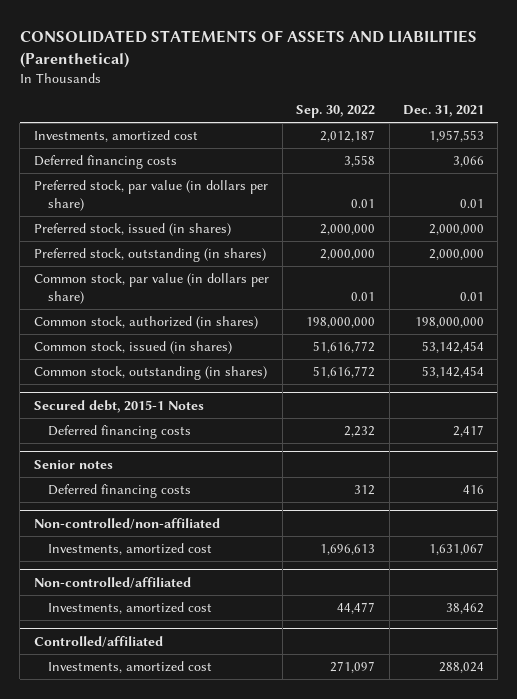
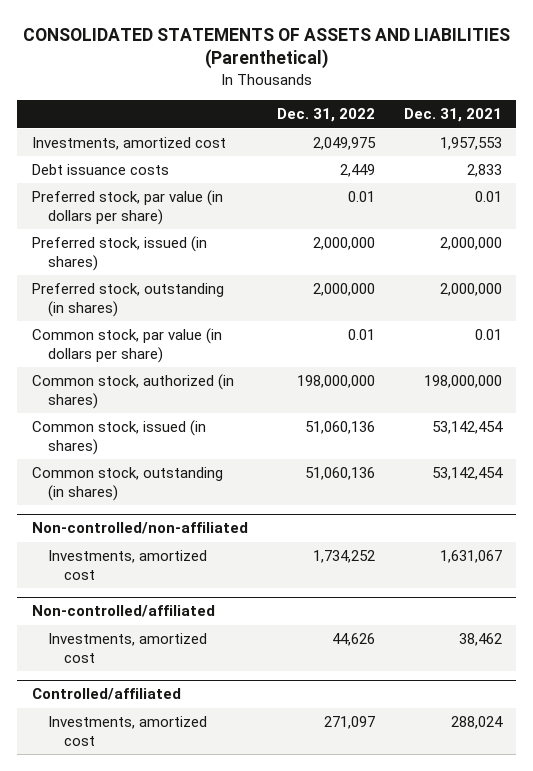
[296,105,376,119] Sep. 30, 2022 -> none
none -> [276,108,375,123] Dec. 31, 2022
[33,155,177,170] Deferred financing costs -> [31,164,169,176] Debt issuance costs
[452,156,484,168] 3,066 -> [466,164,502,178] 2,833
[33,400,204,414] Secured debt, 2015-1 Notes -> none
[48,425,192,440] Deferred financing costs -> none
[33,460,113,470] Senior notes -> none
[48,484,192,499] Deferred financing costs -> none

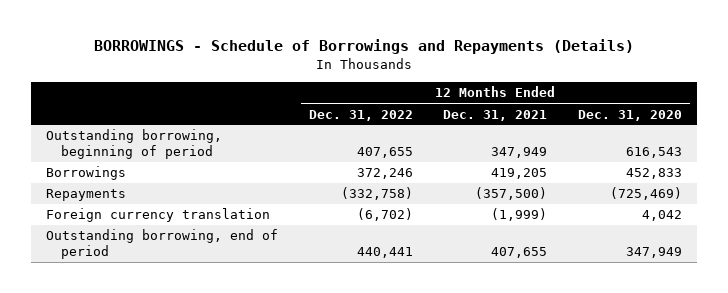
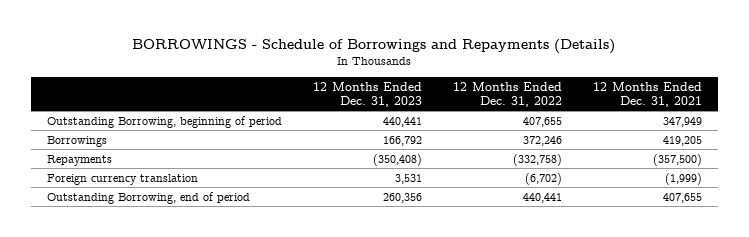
[577,109,682,121] Dec. 31, 2020 -> none
none -> [312,81,422,107] 12 Months Ended Dec. 31, 2023
[46,129,223,160] Outstanding borrowing, beginning of period -> [46,115,282,128] Outstanding Borrowing, beginning of period
[46,229,279,260] Outstanding borrowing, end of period -> [46,191,250,204] Outstanding Borrowing, end of period

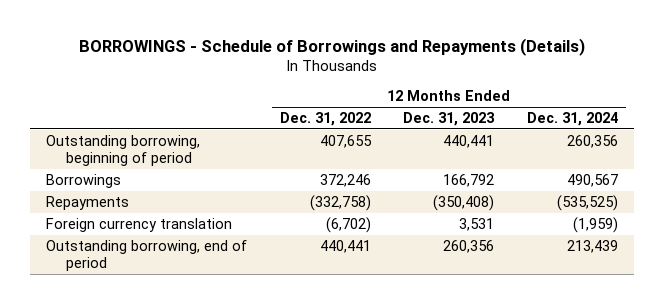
[593,81,703,107] 12 Months Ended Dec. 31, 2021 -> none
none -> [527,112,619,127] Dec. 31, 2024
[46,115,282,128] Outstanding Borrowing, beginning of period -> [46,134,201,167] Outstanding borrowing, beginning of period
[46,191,250,204] Outstanding Borrowing, end of period -> [46,239,248,272] Outstanding borrowing, end of period

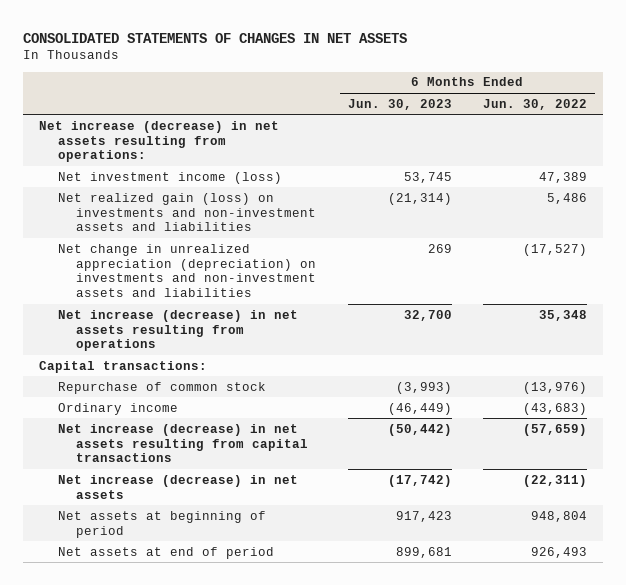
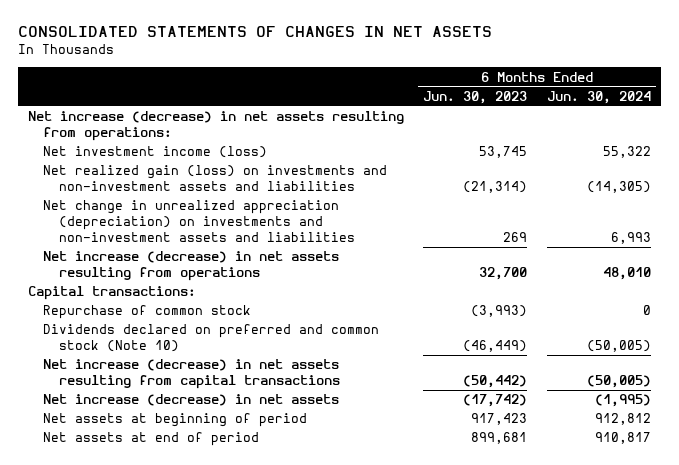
[483,98,588,110] Jun. 30, 2022 -> none
none -> [547,90,652,104] Jun. 30, 2024
[57,402,178,415] Ordinary income -> [43,324,380,353] Dividends declared on preferred and common stock (Note 10)

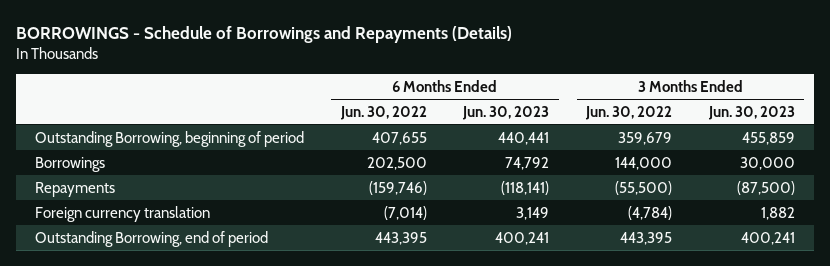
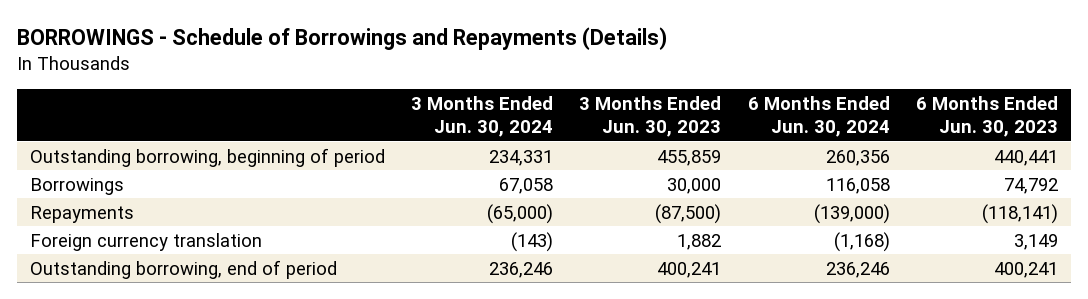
[339,105,427,120] Jun. 30, 2022 -> none
[585,105,673,120] Jun. 30, 2022 -> none
none -> [411,95,554,138] 3 Months Ended Jun. 30, 2024
none -> [747,95,890,138] 6 Months Ended Jun. 30, 2024
[34,130,304,147] Outstanding Borrowing, beginning of period -> [29,147,385,167] Outstanding borrowing, beginning of period
[34,230,268,247] Outstanding Borrowing, end of period -> [29,259,337,279] Outstanding borrowing, end of period

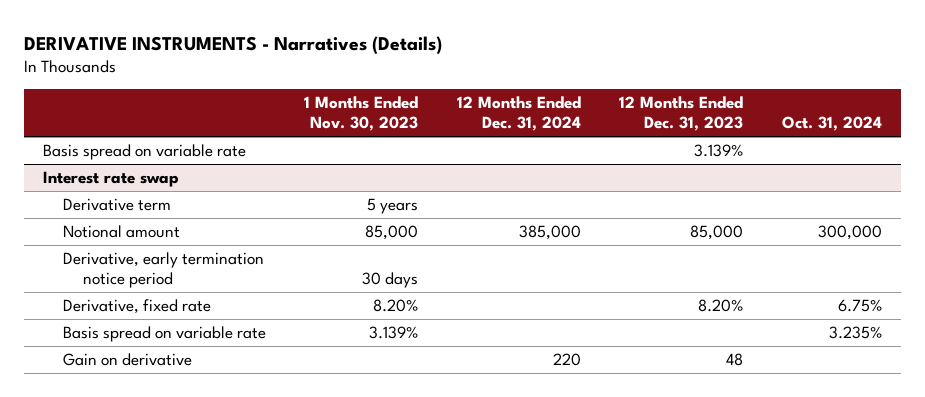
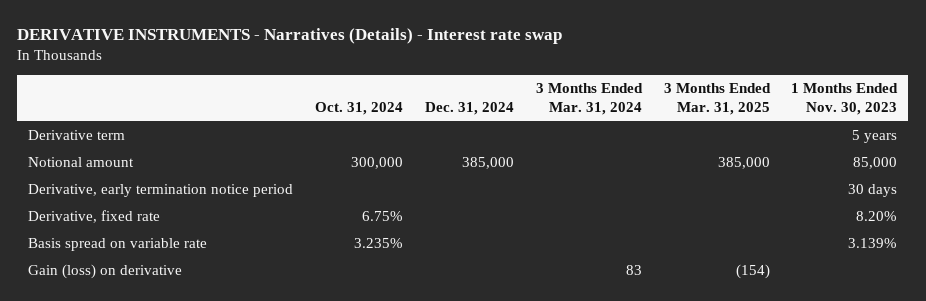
[23,35,442,55] DERIVATIVE INSTRUMENTS - Narratives (Details) -> [17,28,563,45] DERIVATIVE INSTRUMENTS - Narratives (Details) - Interest rate swap
[456,96,581,132] 12 Months Ended Dec. 31, 2024 -> none
[619,96,744,132] 12 Months Ended Dec. 31, 2023 -> none
none -> [424,101,514,115] Dec. 31, 2024
none -> [535,83,643,115] 3 Months Ended Mar. 31, 2024
none -> [663,83,771,115] 3 Months Ended Mar. 31, 2025
[42,144,246,161] Basis spread on variable rate -> none
[42,171,179,188] Interest rate swap -> none
[62,353,192,367] Gain on derivative -> [28,264,183,280] Gain (loss) on derivative

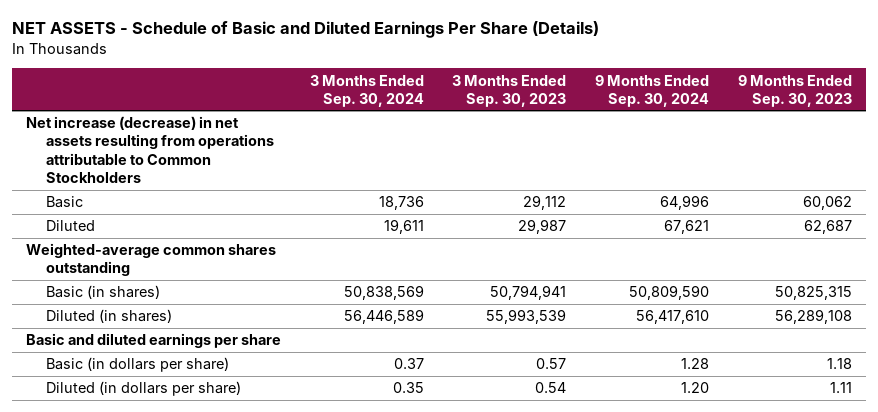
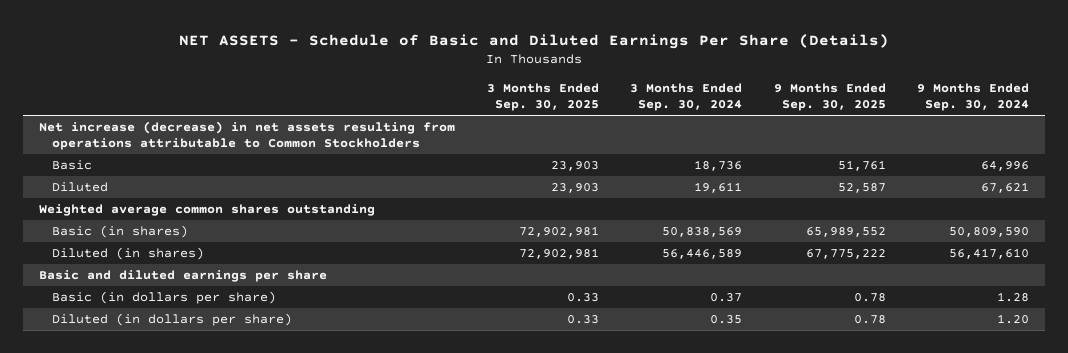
[452,74,567,107] 3 Months Ended Sep. 30, 2023 -> none
[737,74,852,107] 9 Months Ended Sep. 30, 2023 -> none
none -> [486,83,599,112] 3 Months Ended Sep. 30, 2025
none -> [773,83,886,112] 9 Months Ended Sep. 30, 2025
[26,243,277,277] Weighted-average common shares outstanding -> [39,204,376,217] Weighted average common shares outstanding

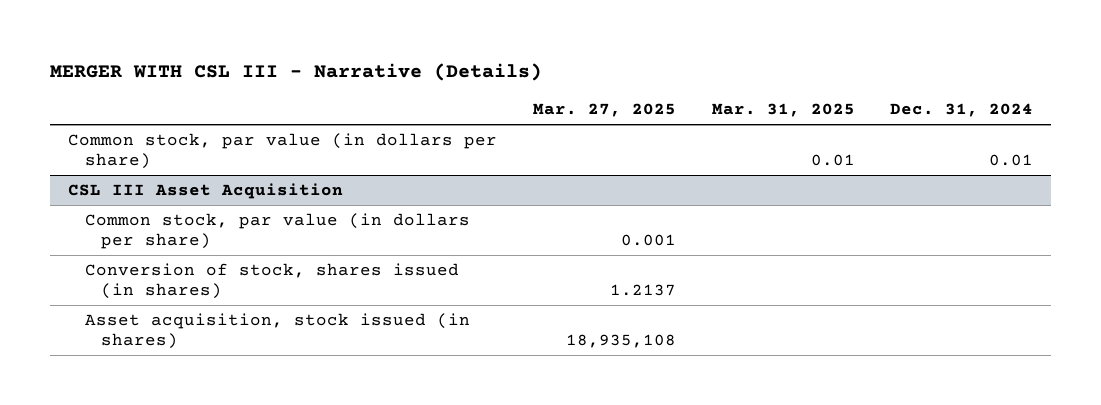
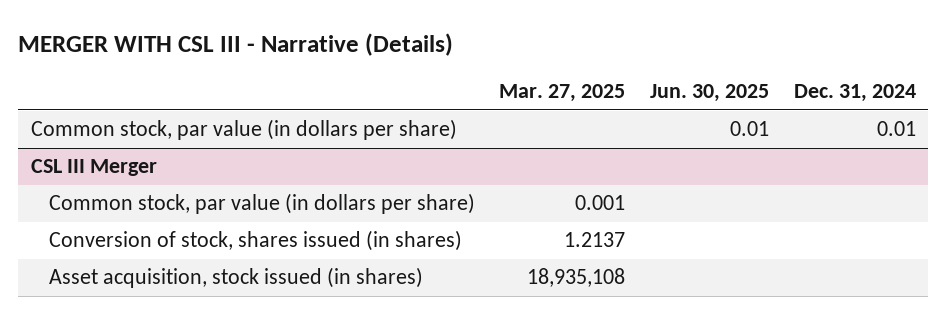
[711,103,855,118] Mar. 31, 2025 -> none
none -> [650,84,770,103] Jun. 30, 2025
[68,182,344,199] CSL III Asset Acquisition -> [30,159,157,177] CSL III Merger

